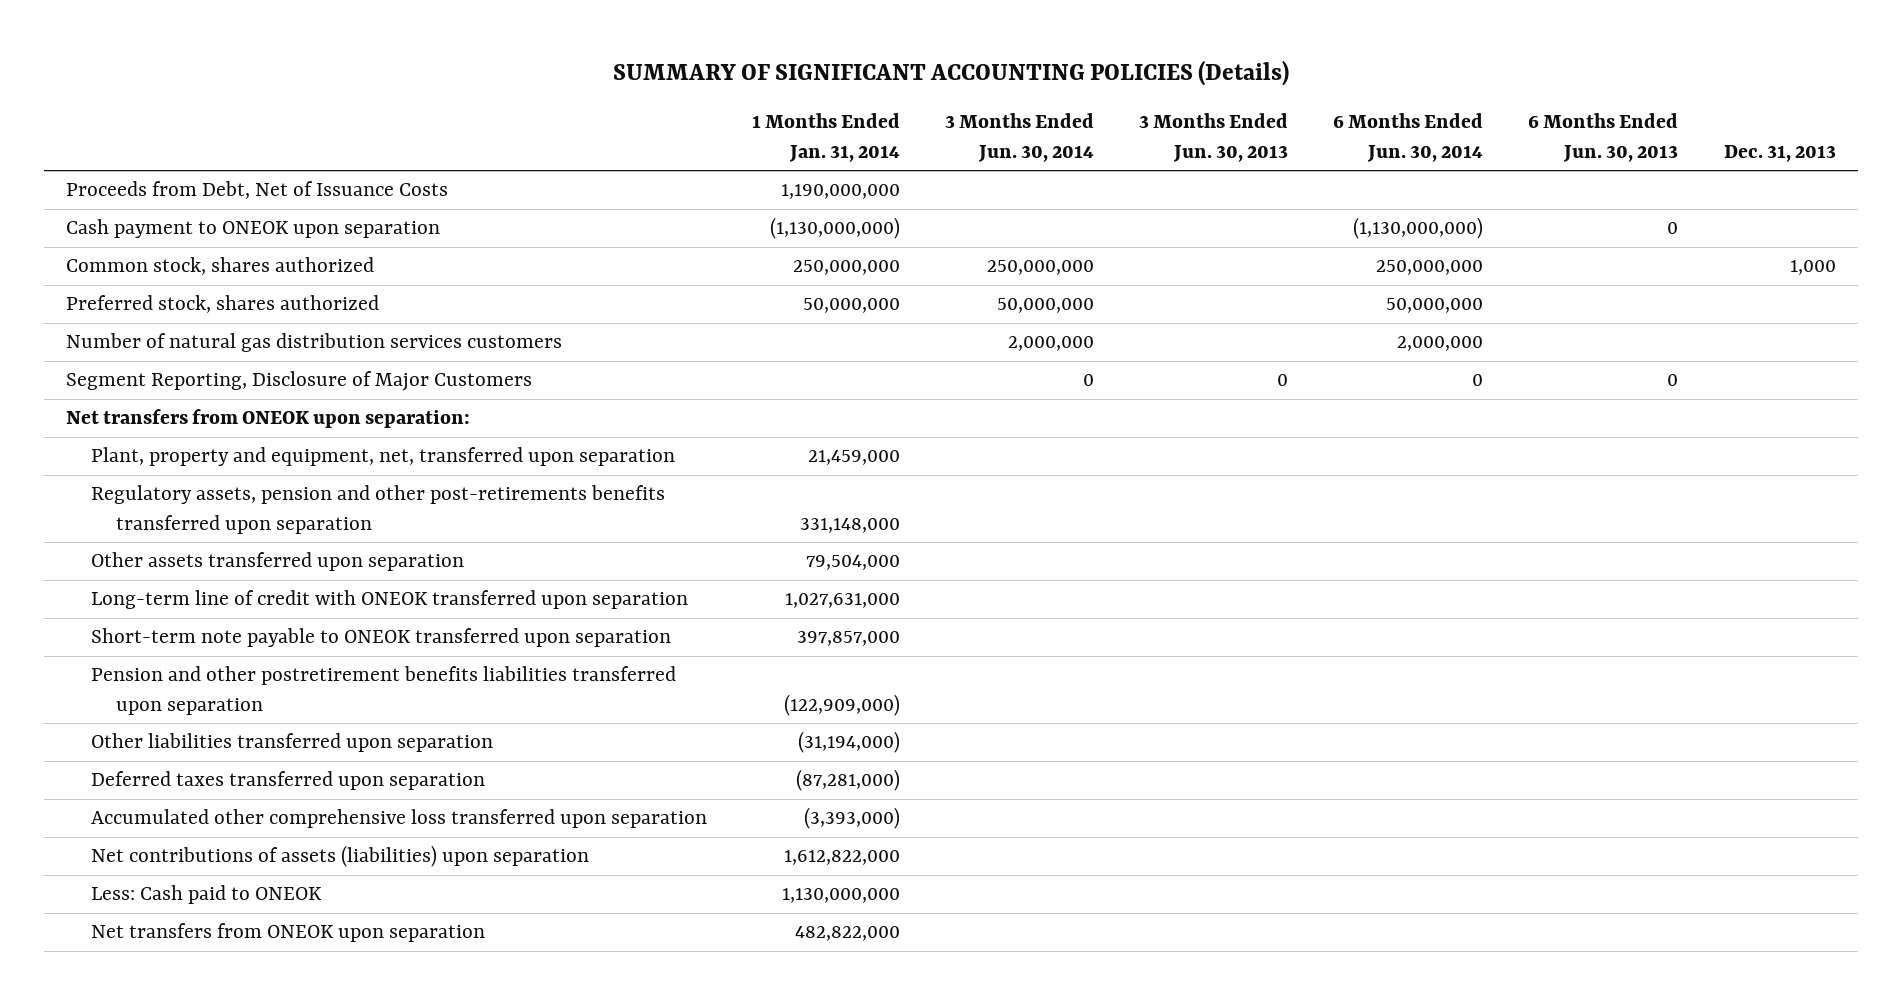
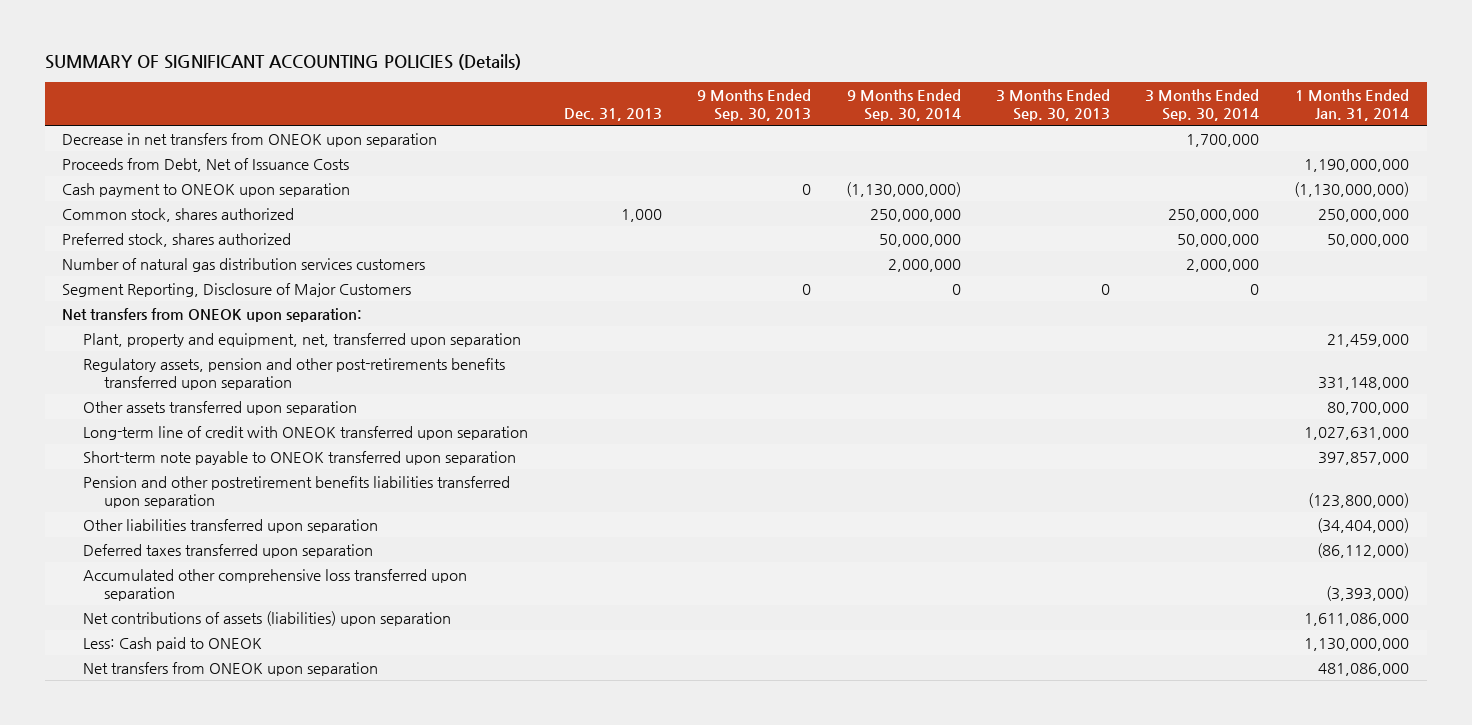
[945,113,1095,162] 3 Months Ended Jun. 30, 2014 -> none
[1139,113,1289,162] 3 Months Ended Jun. 30, 2013 -> none
[1333,113,1484,162] 6 Months Ended Jun. 30, 2014 -> none
[1528,113,1679,162] 6 Months Ended Jun. 30, 2013 -> none
none -> [696,88,811,121] 9 Months Ended Sep. 30, 2013
none -> [846,88,961,121] 9 Months Ended Sep. 30, 2014
none -> [996,88,1111,121] 3 Months Ended Sep. 30, 2013
none -> [1145,88,1260,121] 3 Months Ended Sep. 30, 2014
none -> [62,132,438,147] Decrease in net transfers from ONEOK upon separation
[806,555,901,571] 79,504,000 -> [1327,401,1410,415] 80,700,000
[784,693,901,716] (122,909,000) -> [1308,492,1410,508] (123,800,000)
[798,731,901,754] (31,194,000) -> [1317,517,1410,533] (34,404,000)
[796,769,901,792] (87,281,000) -> [1317,542,1410,558] (86,112,000)
[784,850,901,866] 1,612,822,000 -> [1304,612,1410,626] 1,611,086,000
[795,926,901,942] 482,822,000 -> [1318,662,1410,676] 481,086,000

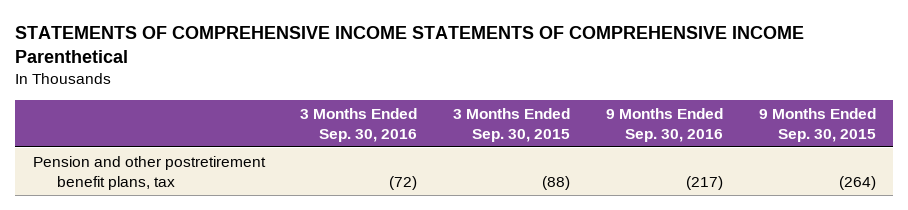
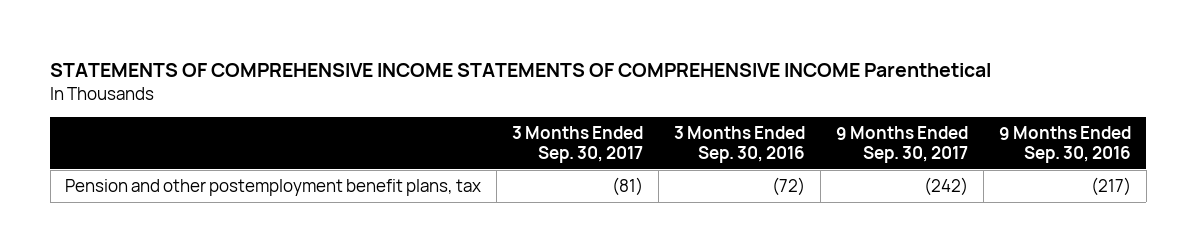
[453,107,571,142] 3 Months Ended Sep. 30, 2015 -> none
[758,107,876,142] 9 Months Ended Sep. 30, 2015 -> none
none -> [512,126,644,164] 3 Months Ended Sep. 30, 2017
none -> [835,126,968,164] 9 Months Ended Sep. 30, 2017
[32,155,266,190] Pension and other postretirement benefit plans, tax -> [65,179,482,197] Pension and other postemployment benefit plans, tax

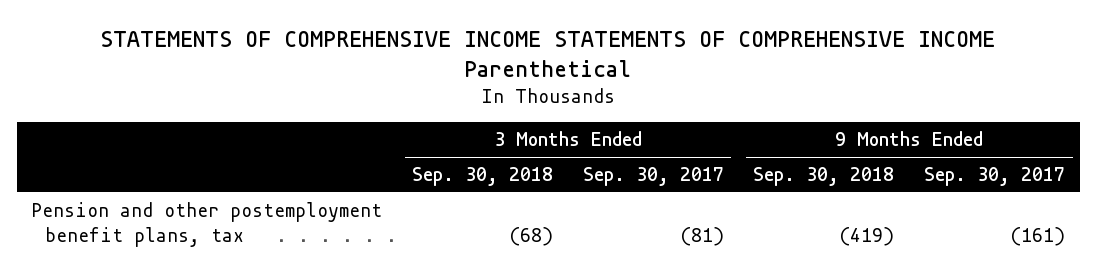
[674,126,806,164] 3 Months Ended Sep. 30, 2016 -> none
[998,126,1131,164] 9 Months Ended Sep. 30, 2016 -> none
none -> [412,167,554,187] Sep. 30, 2018
none -> [753,167,895,187] Sep. 30, 2018
[923,177,968,197] (242) -> [1010,227,1066,247] (161)

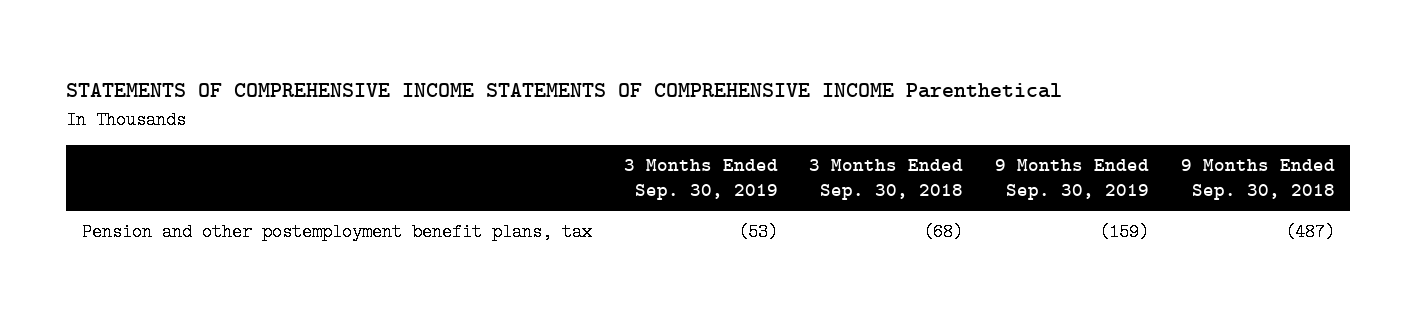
[582,167,724,187] Sep. 30, 2017 -> none
[924,167,1066,187] Sep. 30, 2017 -> none
none -> [623,158,778,201] 3 Months Ended Sep. 30, 2019
none -> [994,158,1149,201] 9 Months Ended Sep. 30, 2019
[839,227,895,247] (419) -> [1284,223,1335,242] (487)

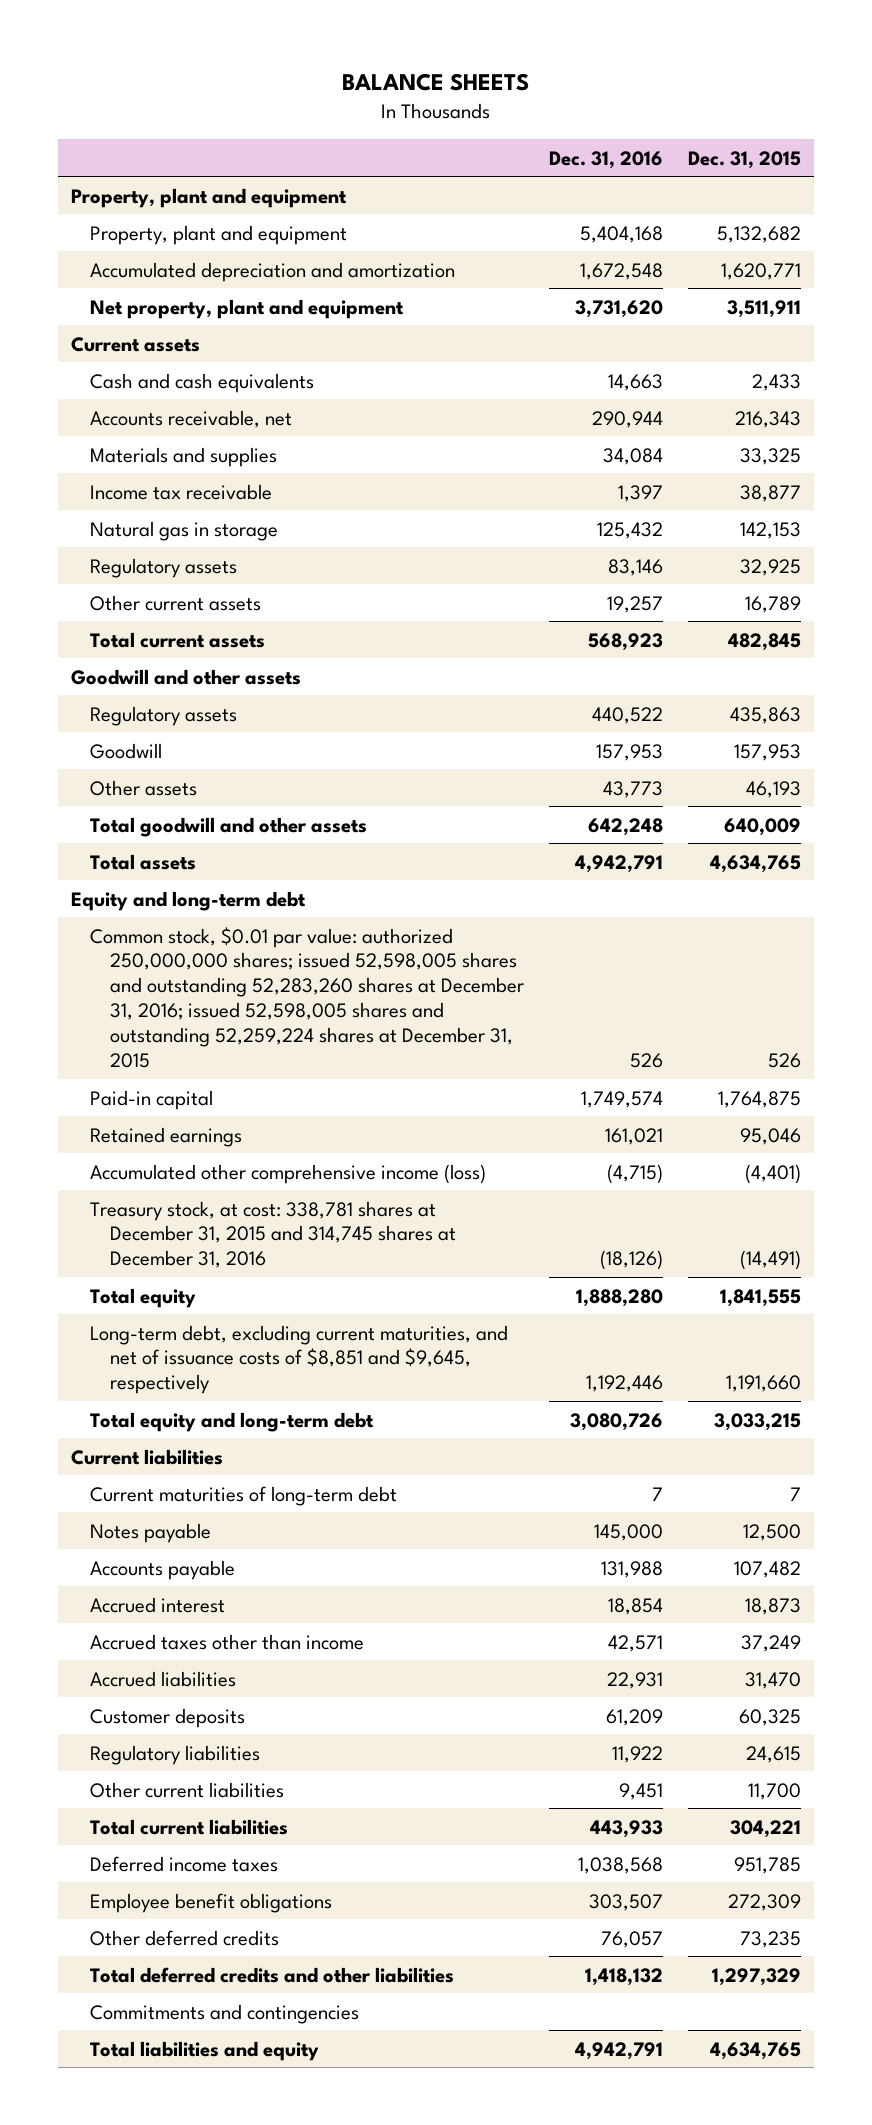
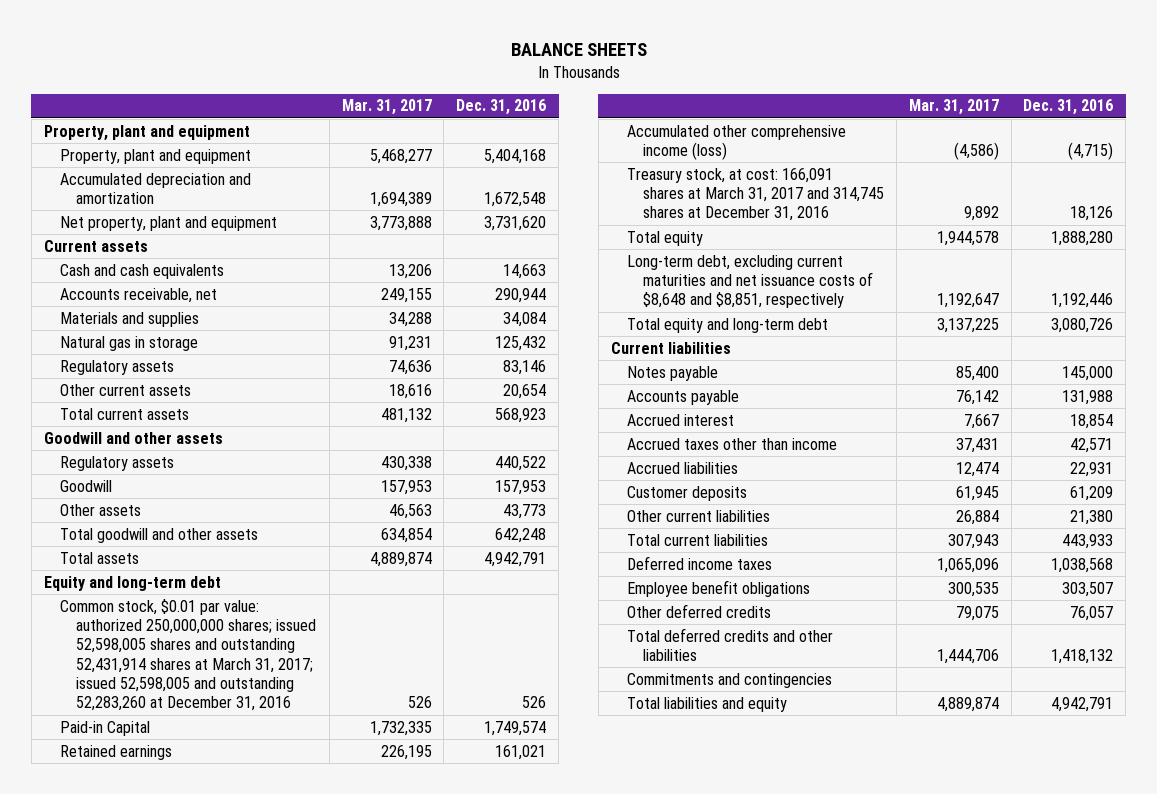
[688,150,802,169] Dec. 31, 2015 -> none
none -> [341,99,432,116] Mar. 31, 2017
[90,483,273,500] Income tax receivable -> none
[607,595,664,613] 19,257 -> [503,383,547,399] 20,654
[90,926,524,1068] Common stock, $0.01 par value: authorized 250,000,000 shares; issued 52,598,005 shares and outstanding 52,283,260 shares at December 31, 2016; issued 52,598,005 shares and outstanding 52,259,224 shares at December 31, 2015 -> [59,598,317,712] Common stock, $0.01 par value: authorized 250,000,000 shares; issued 52,598,005 shares and outstanding 52,431,914 shares at March 31, 2017; issued 52,598,005 and outstanding 52,283,260 at December 31, 2016
[90,1089,214,1110] Paid-in capital -> [59,720,150,736] Paid-in Capital
[90,1200,456,1269] Treasury stock, at cost: 338,781 shares at December 31, 2015 and 314,745 shares at December 31, 2016 -> [626,167,885,222] Treasury stock, at cost: 166,091 shares at March 31, 2017 and 314,745 shares at December 31, 2016
[600,1250,664,1271] (18,126) -> [1070,206,1114,222] 18,126
[90,1324,509,1395] Long-term debt, excluding current maturities, and net of issuance costs of $8,851 and $9,645, respectively -> [626,254,874,309] Long-term debt, excluding current maturities and net issuance costs of $8,648 and $8,851, respectively
[90,1485,398,1506] Current maturities of long-term debt -> none
[90,1744,261,1765] Regulatory liabilities -> none
[619,1782,664,1800] 9,451 -> [1070,509,1114,525] 21,380

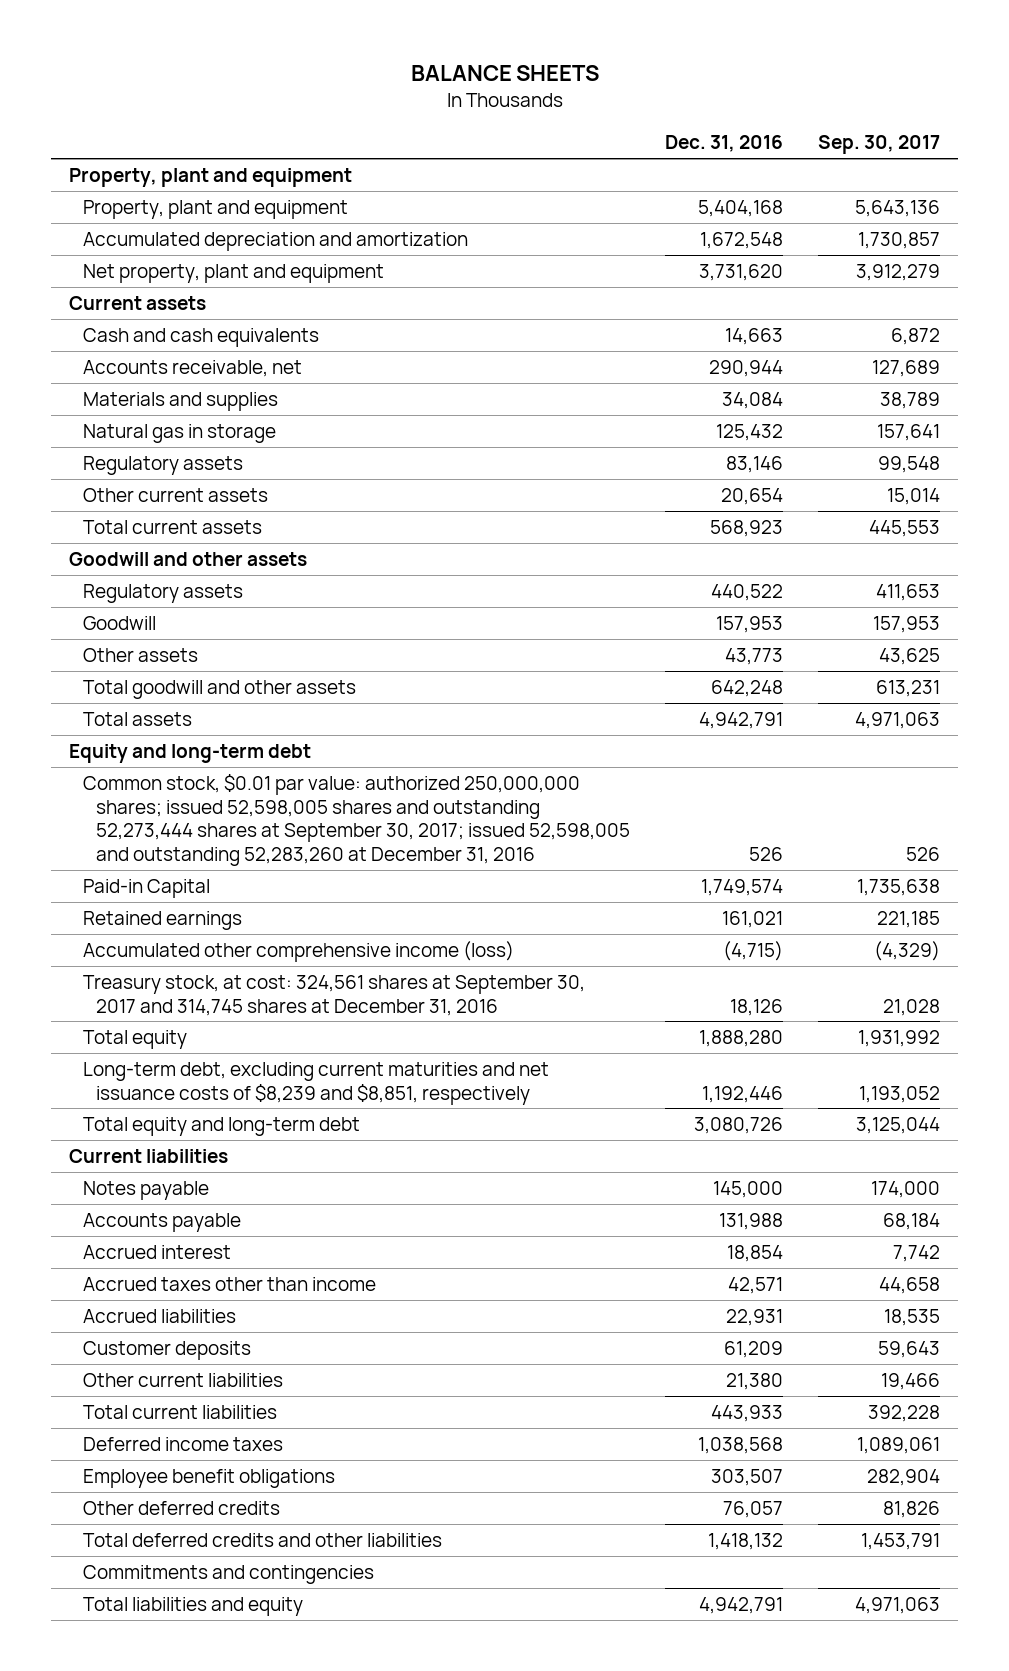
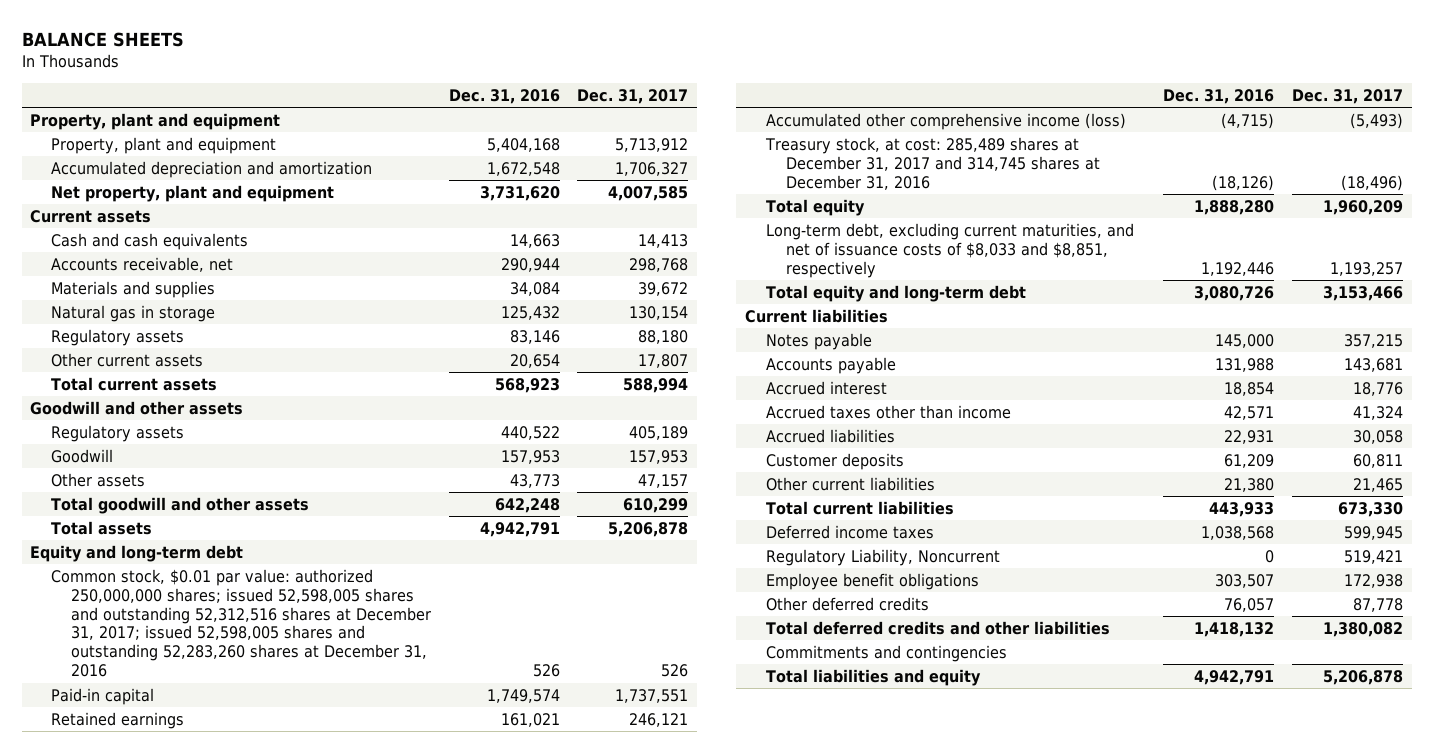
[818,135,941,155] Sep. 30, 2017 -> none
none -> [577,88,689,104] Dec. 31, 2017
[82,773,631,866] Common stock, $0.01 par value: authorized 250,000,000 shares; issued 52,598,005 shares and outstanding 52,273,444 shares at September 30, 2017; issued 52,598,005 and outstanding 52,283,260 at December 31, 2016 -> [50,568,431,678] Common stock, $0.01 par value: authorized 250,000,000 shares; issued 52,598,005 shares and outstanding 52,312,516 shares at December 31, 2017; issued 52,598,005 shares and outstanding 52,283,260 shares at December 31, 2016
[82,878,210,898] Paid-in Capital -> [50,687,154,705] Paid-in capital
[82,974,585,1016] Treasury stock, at cost: 324,561 shares at September 30, 2017 and 314,745 shares at December 31, 2016 -> [764,136,1100,190] Treasury stock, at cost: 285,489 shares at December 31, 2017 and 314,745 shares at December 31, 2016
[730,998,784,1016] 18,126 -> [1212,174,1275,191] (18,126)
[82,1061,549,1105] Long-term debt, excluding current maturities and net issuance costs of $8,239 and $8,851, respectively -> [765,222,1134,278] Long-term debt, excluding current maturities, and net of issuance costs of $8,033 and $8,851, respectively
none -> [765,548,1000,566] Regulatory Liability, Noncurrent

